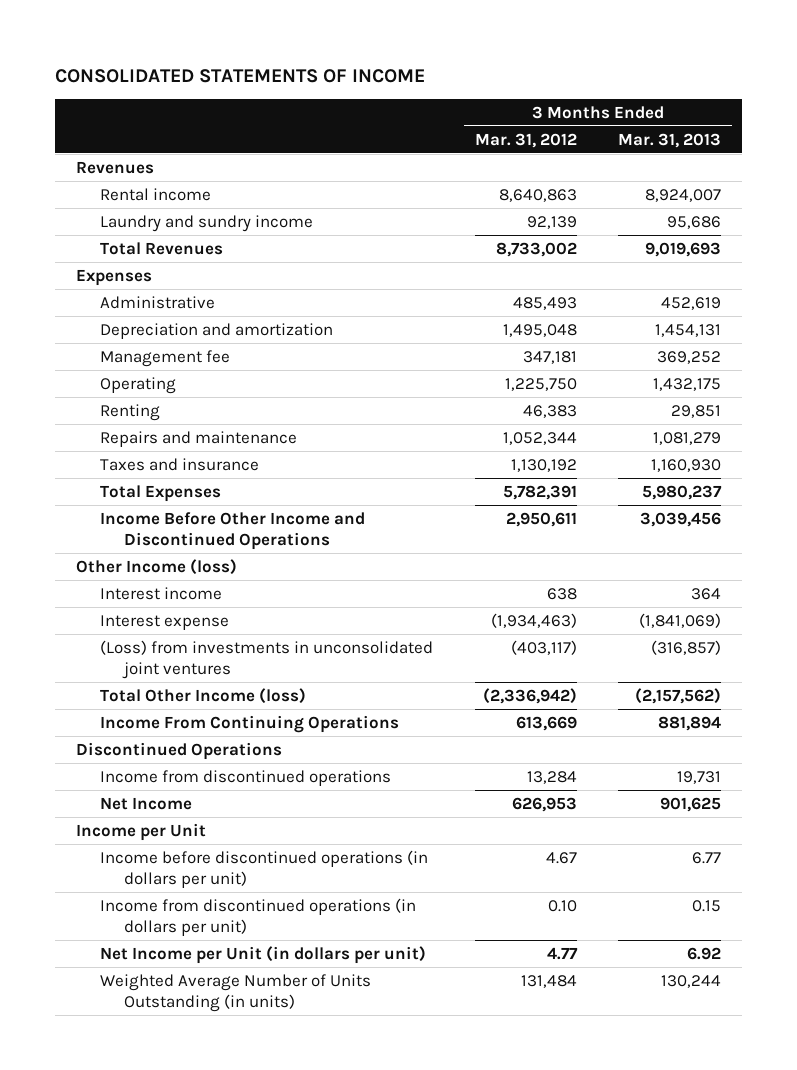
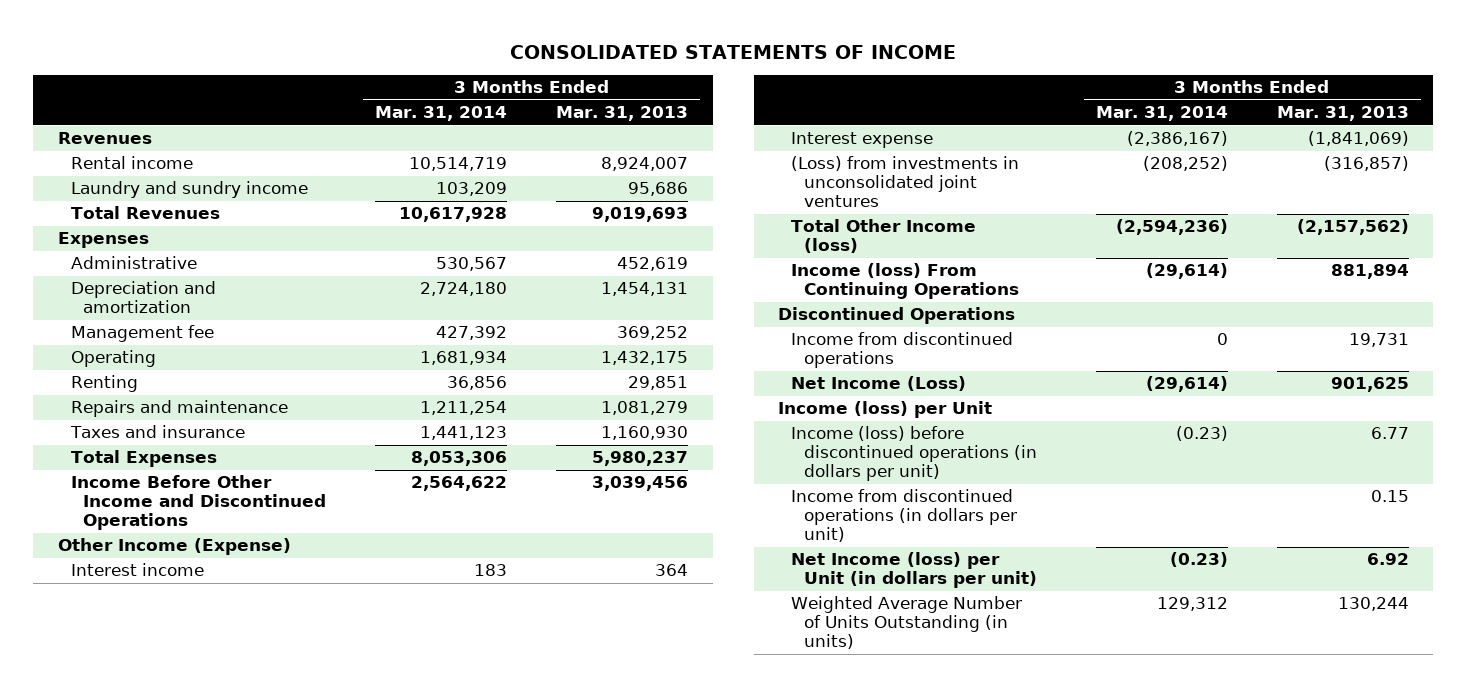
[474,132,577,148] Mar. 31, 2012 -> none
none -> [375,106,508,122] Mar. 31, 2014
[75,558,237,575] Other Income (loss) -> [57,538,291,556] Other Income (Expense)
[99,714,399,733] Income From Continuing Operations -> [790,263,1019,300] Income (loss) From Continuing Operations
[99,796,192,810] Net Income -> [790,376,966,392] Net Income (Loss)
[75,822,206,841] Income per Unit -> [778,401,993,419] Income (loss) per Unit
[99,849,428,888] Income before discontinued operations (in dollars per unit) -> [790,426,1037,482] Income (loss) before discontinued operations (in dollars per unit)
[99,945,426,964] Net Income per Unit (in dollars per unit) -> [790,552,1037,589] Net Income (loss) per Unit (in dollars per unit)

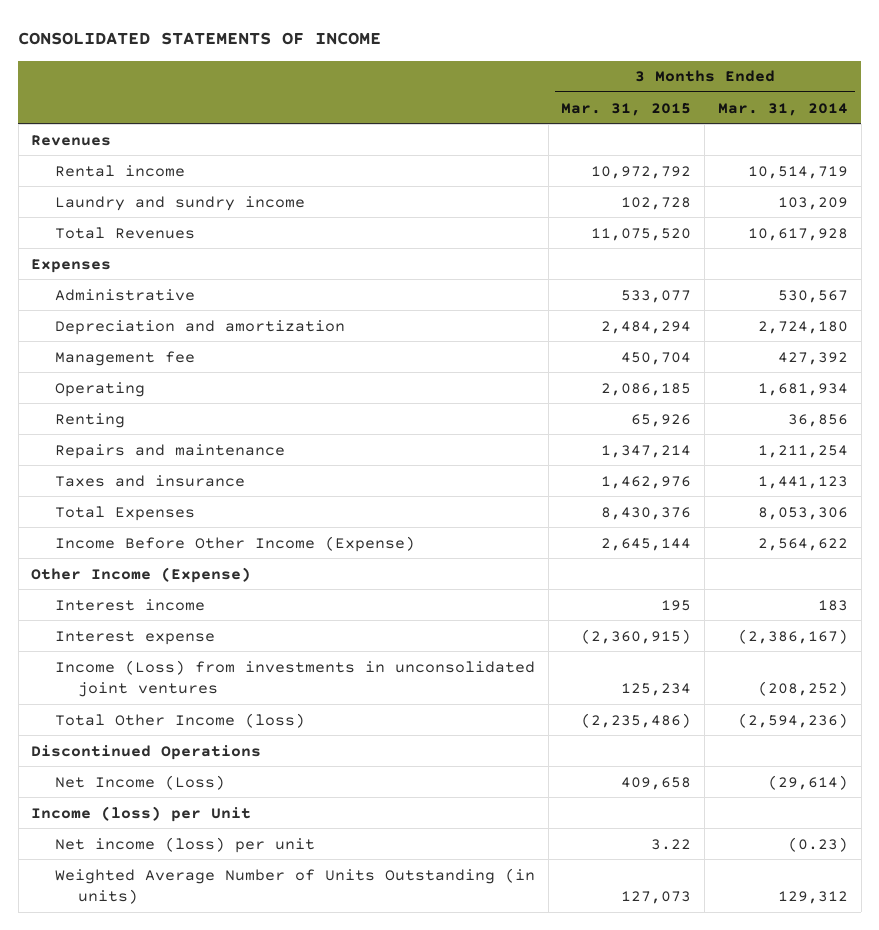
[556,106,689,122] Mar. 31, 2013 -> none
none -> [561,102,692,116] Mar. 31, 2015
[70,475,327,531] Income Before Other Income and Discontinued Operations -> [54,535,415,552] Income Before Other Income (Expense)
[790,156,1019,208] (Loss) from investments in unconsolidated joint ventures -> [54,659,535,698] Income (Loss) from investments in unconsolidated joint ventures
[790,263,1019,300] Income (loss) From Continuing Operations -> none
[790,332,1013,369] Income from discontinued operations -> none
[790,426,1037,482] Income (loss) before discontinued operations (in dollars per unit) -> none
[790,489,1017,543] Income from discontinued operations (in dollars per unit) -> none
[790,552,1037,589] Net Income (loss) per Unit (in dollars per unit) -> [54,836,315,853] Net income (loss) per unit

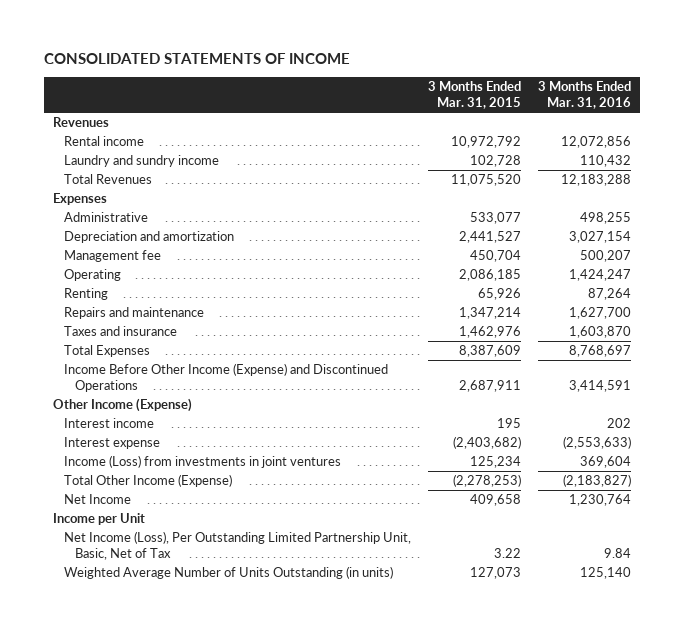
[718,102,849,116] Mar. 31, 2014 -> none
none -> [538,81,632,110] 3 Months Ended Mar. 31, 2016
[601,320,692,334] 2,484,294 -> [459,231,522,244] 2,441,527
[601,506,692,520] 8,430,376 -> [459,345,522,358] 8,387,609
[54,535,415,552] Income Before Other Income (Expense) -> [64,363,389,392] Income Before Other Income (Expense) and Discontinued Operations
[601,537,692,551] 2,645,144 -> [459,379,522,392] 2,687,911
[31,744,262,760] Discontinued Operations -> none
[581,628,692,644] (2,360,915) -> [453,436,522,450] (2,403,682)
[54,659,535,698] Income (Loss) from investments in unconsolidated joint ventures -> [64,455,342,469] Income (Loss) from investments in joint ventures
[54,712,305,728] Total Other Income (loss) -> [64,474,233,488] Total Other Income (Expense)
[581,712,692,728] (2,235,486) -> [453,474,522,488] (2,278,253)
[54,774,225,790] Net Income (Loss) -> [64,494,132,505] Net Income
[31,805,252,822] Income (loss) per Unit -> [52,513,145,526] Income per Unit
[54,836,315,853] Net income (loss) per unit -> [64,531,412,560] Net Income (Loss), Per Outstanding Limited Partnership Unit, Basic, Net of Tax

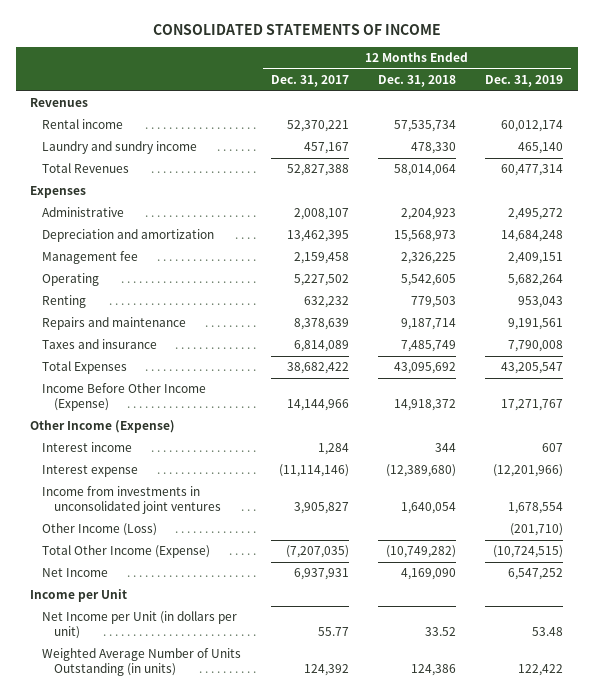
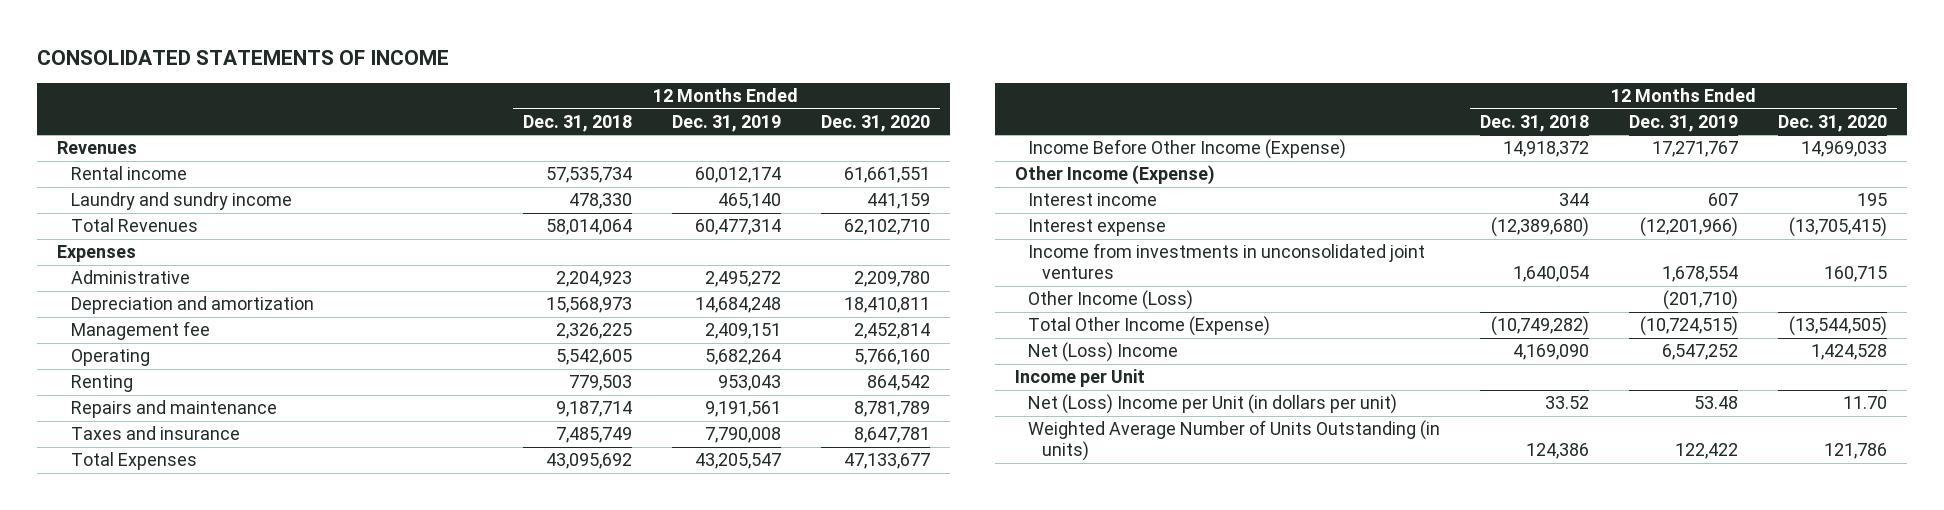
[270,75,349,88] Dec. 31, 2017 -> none
none -> [820,114,930,132] Dec. 31, 2020
[42,568,109,578] Net Income -> [1028,342,1179,363] Net (Loss) Income
[42,611,238,640] Net Income per Unit (in dollars per unit) -> [1028,394,1398,415] Net (Loss) Income per Unit (in dollars per unit)

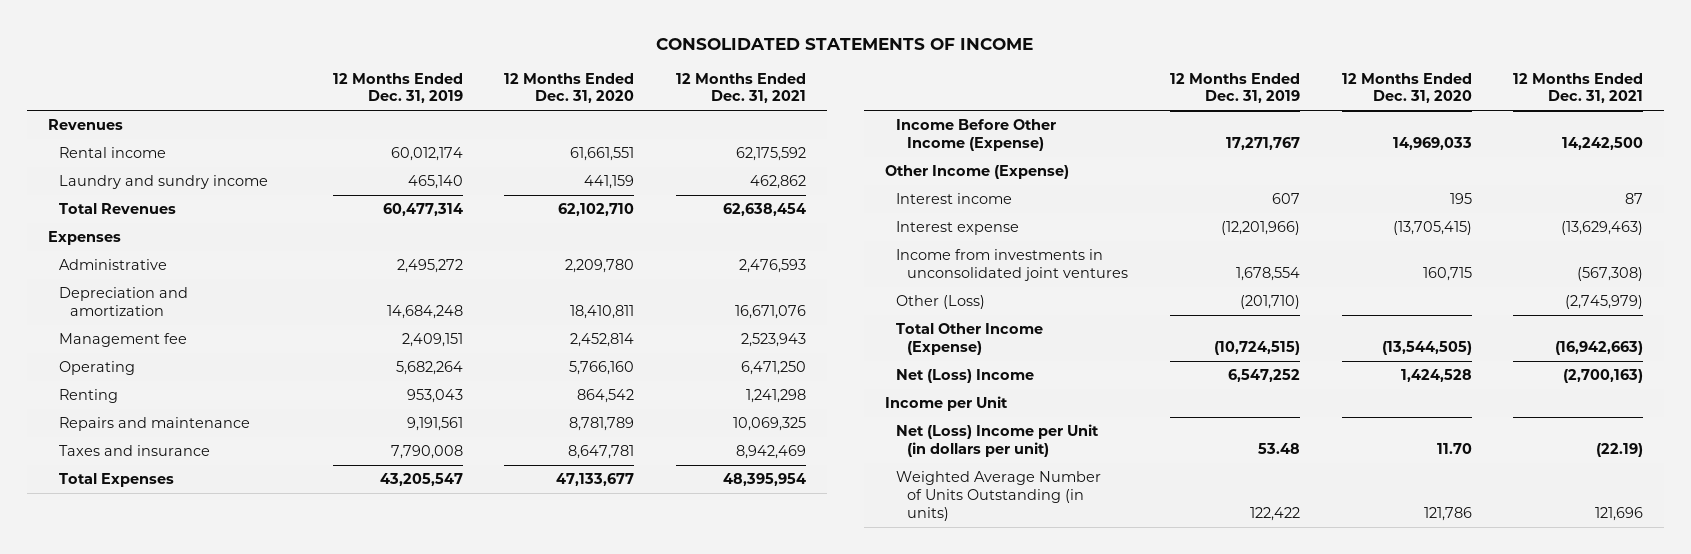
[522,114,632,132] Dec. 31, 2018 -> none
none -> [676,72,807,104] 12 Months Ended Dec. 31, 2021
[1028,290,1194,311] Other Income (Loss) -> [895,295,985,310] Other (Loss)

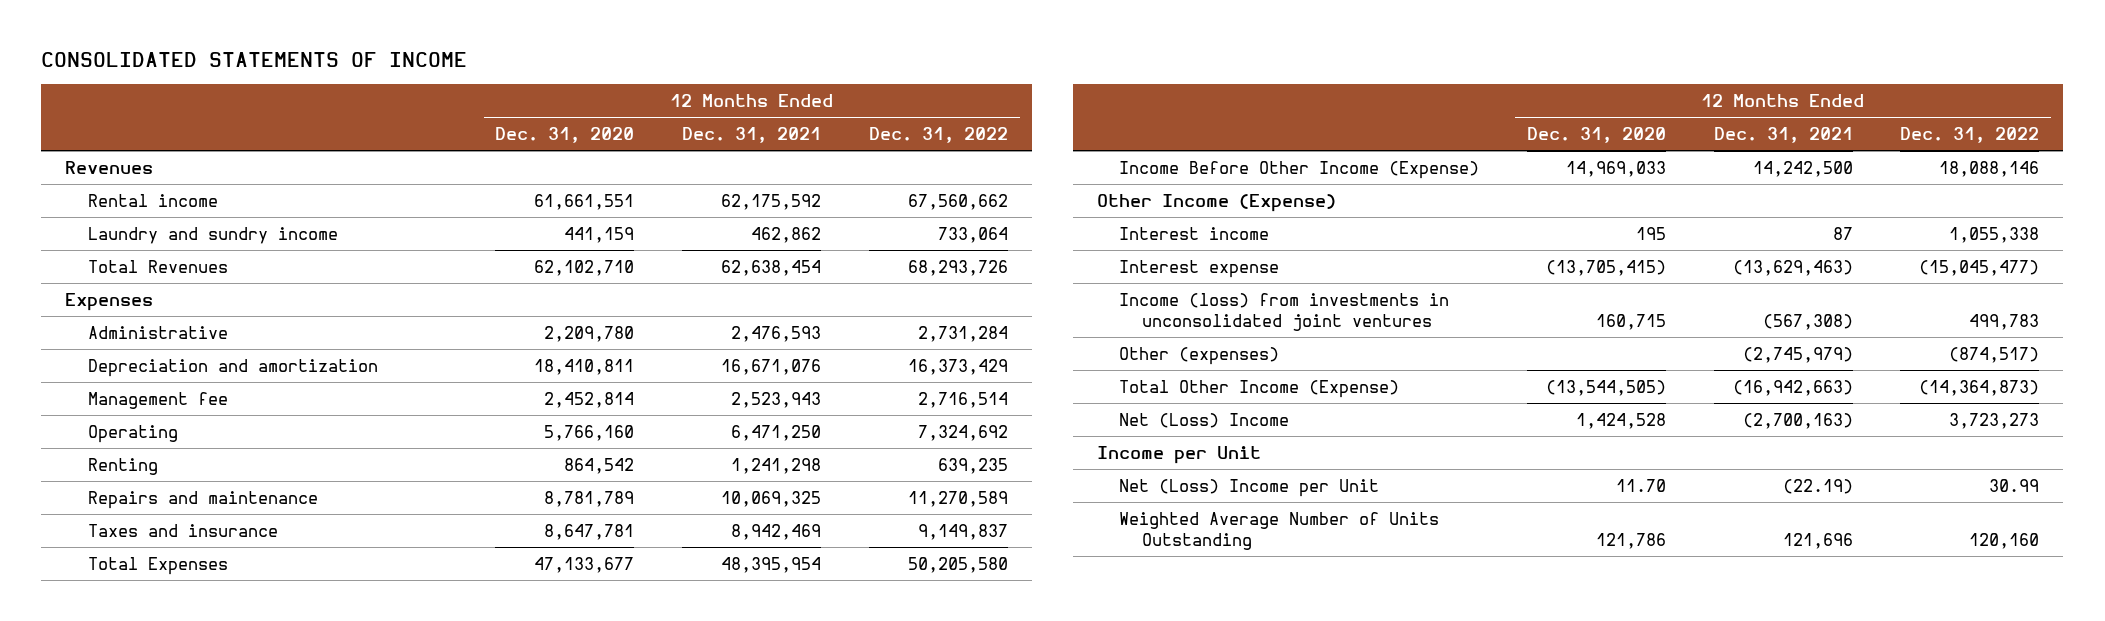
[332,72,463,104] 12 Months Ended Dec. 31, 2019 -> none
none -> [868,127,1008,144] Dec. 31, 2022
[895,249,1129,282] Income from investments in unconsolidated joint ventures -> [1119,292,1450,331] Income (loss) from investments in unconsolidated joint ventures
[895,295,985,310] Other (Loss) -> [1119,346,1280,365] Other (expenses)
[895,424,1099,458] Net (Loss) Income per Unit (in dollars per unit) -> [1119,478,1380,497] Net (Loss) Income per Unit
[895,471,1101,522] Weighted Average Number of Units Outstanding (in units) -> [1119,511,1440,550] Weighted Average Number of Units Outstanding

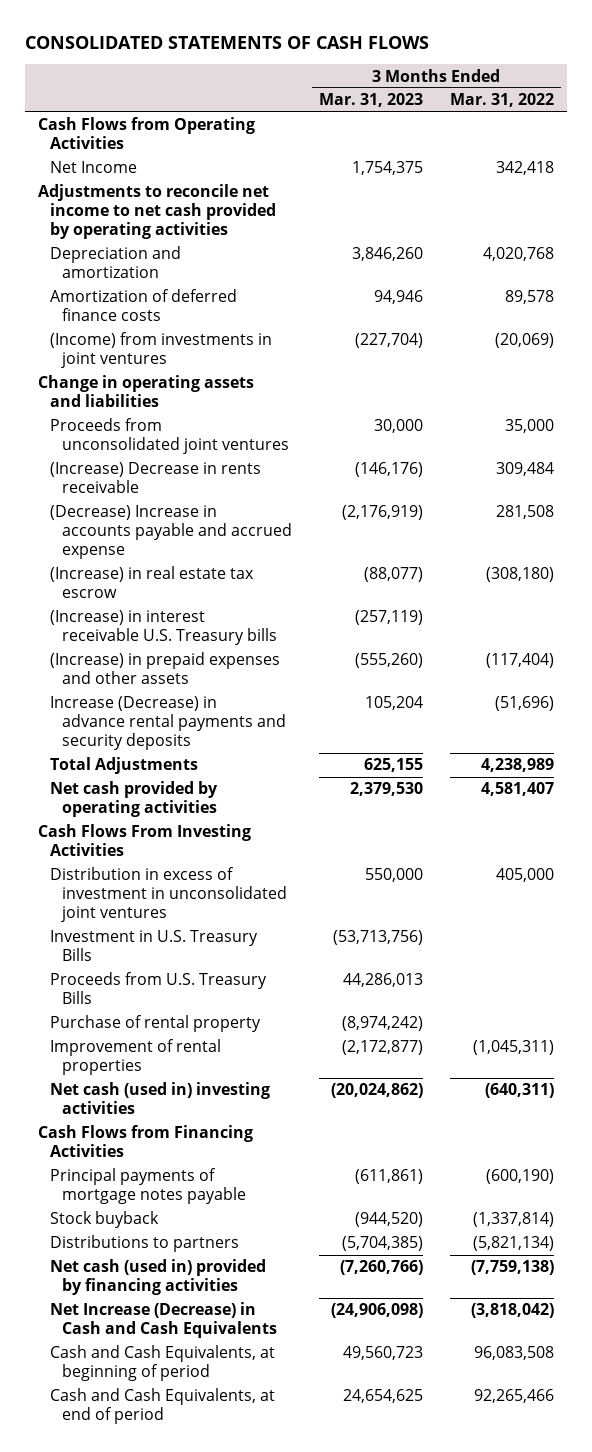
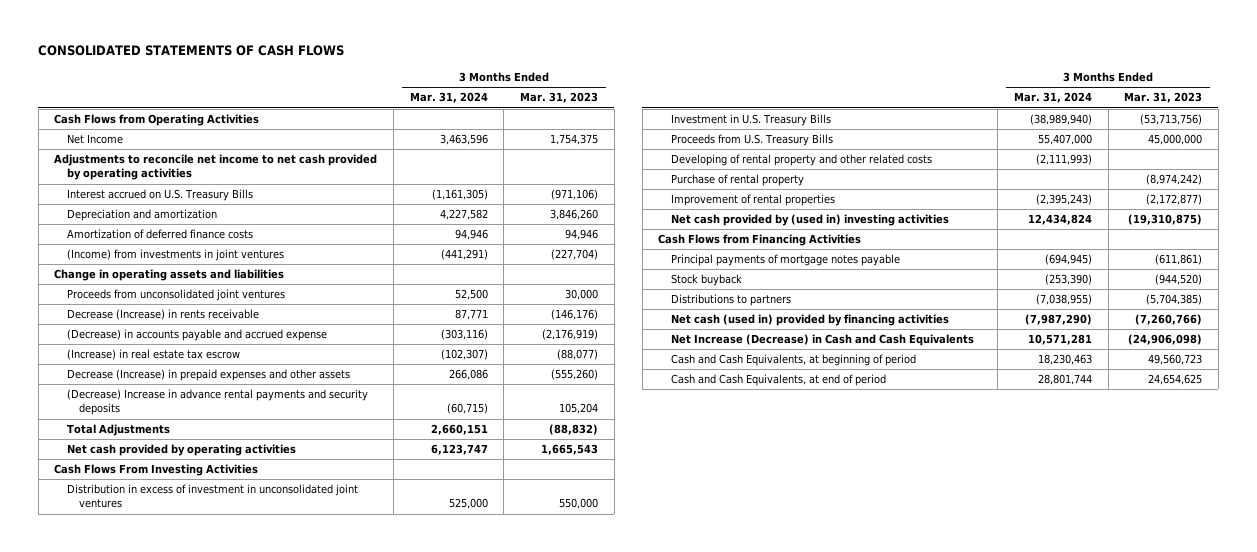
[449,93,554,108] Mar. 31, 2022 -> none
none -> [409,92,488,104] Mar. 31, 2024
none -> [66,189,253,202] Interest accrued on U.S. Treasury Bills
[50,462,262,494] (Increase) Decrease in rents receivable -> [66,309,259,321] Decrease (Increase) in rents receivable
[50,505,292,560] (Decrease) Increase in accounts payable and accrued expense -> [66,329,327,342] (Decrease) in accounts payable and accrued expense
[50,610,277,646] (Increase) in interest receivable U.S. Treasury bills -> none
[50,652,281,685] (Increase) in prepaid expenses and other assets -> [66,369,350,382] Decrease (Increase) in prepaid expenses and other assets
[50,696,286,751] Increase (Decrease) in advance rental payments and security deposits -> [66,389,368,416] (Decrease) Increase in advance rental payments and security deposits
[363,758,423,773] 625,155 -> [549,424,599,436] (88,832)
[349,782,423,797] 2,379,530 -> [541,444,599,456] 1,665,543
[342,973,423,988] 44,286,013 -> [1148,134,1203,146] 45,000,000
none -> [670,154,932,167] Developing of rental property and other related costs
[50,1082,271,1115] Net cash (used in) investing activities -> [670,214,949,227] Net cash provided by (used in) investing activities
[330,1083,423,1099] (20,024,862) -> [1128,214,1203,226] (19,310,875)

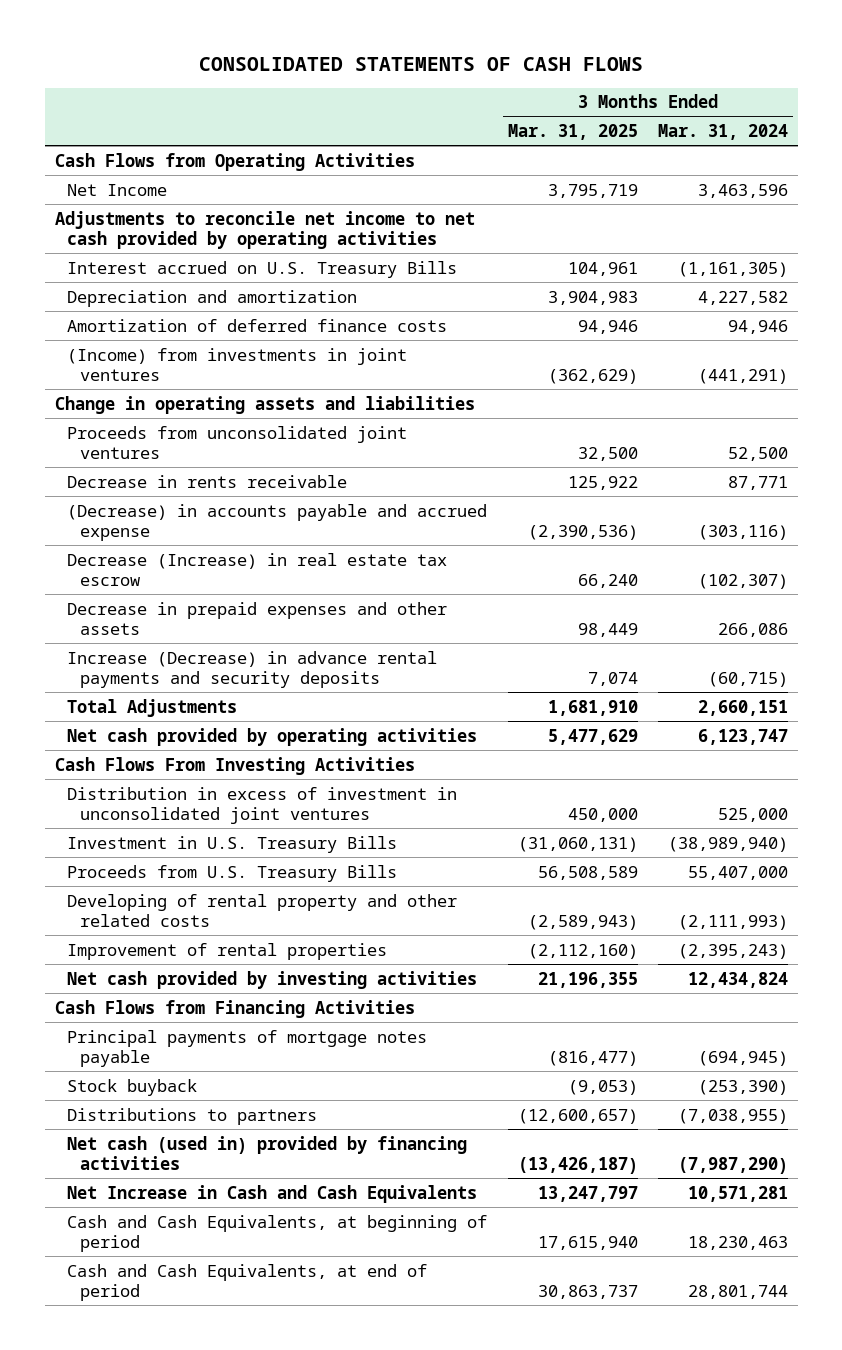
[520,92,599,104] Mar. 31, 2023 -> none
none -> [507,124,638,141] Mar. 31, 2025
[66,309,259,321] Decrease (Increase) in rents receivable -> [67,474,348,488] Decrease in rents receivable
[66,349,240,361] (Increase) in real estate tax escrow -> [67,552,448,586] Decrease (Increase) in real estate tax escrow
[66,369,350,382] Decrease (Increase) in prepaid expenses and other assets -> [67,601,448,635] Decrease in prepaid expenses and other assets
[66,389,368,416] (Decrease) Increase in advance rental payments and security deposits -> [67,650,438,688] Increase (Decrease) in advance rental payments and security deposits
[670,174,804,187] Purchase of rental property -> none
[670,214,949,227] Net cash provided by (used in) investing activities -> [67,970,478,989] Net cash provided by investing activities
[670,334,974,347] Net Increase (Decrease) in Cash and Cash Equivalents -> [67,1184,478,1203] Net Increase in Cash and Cash Equivalents

